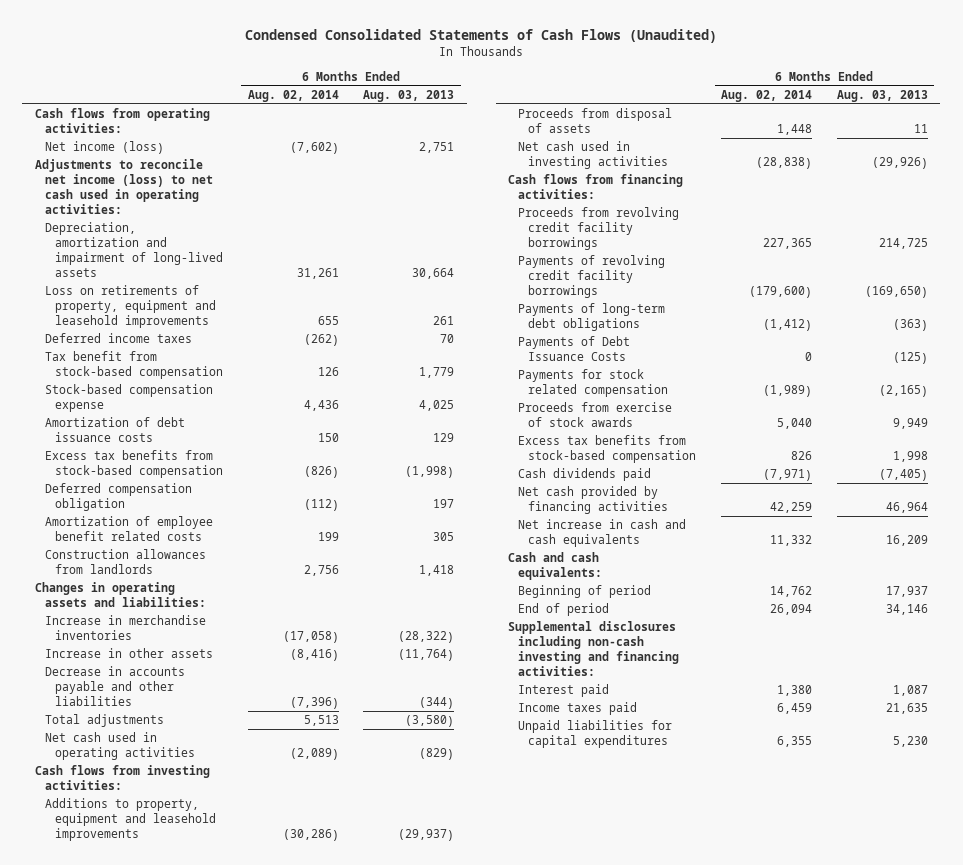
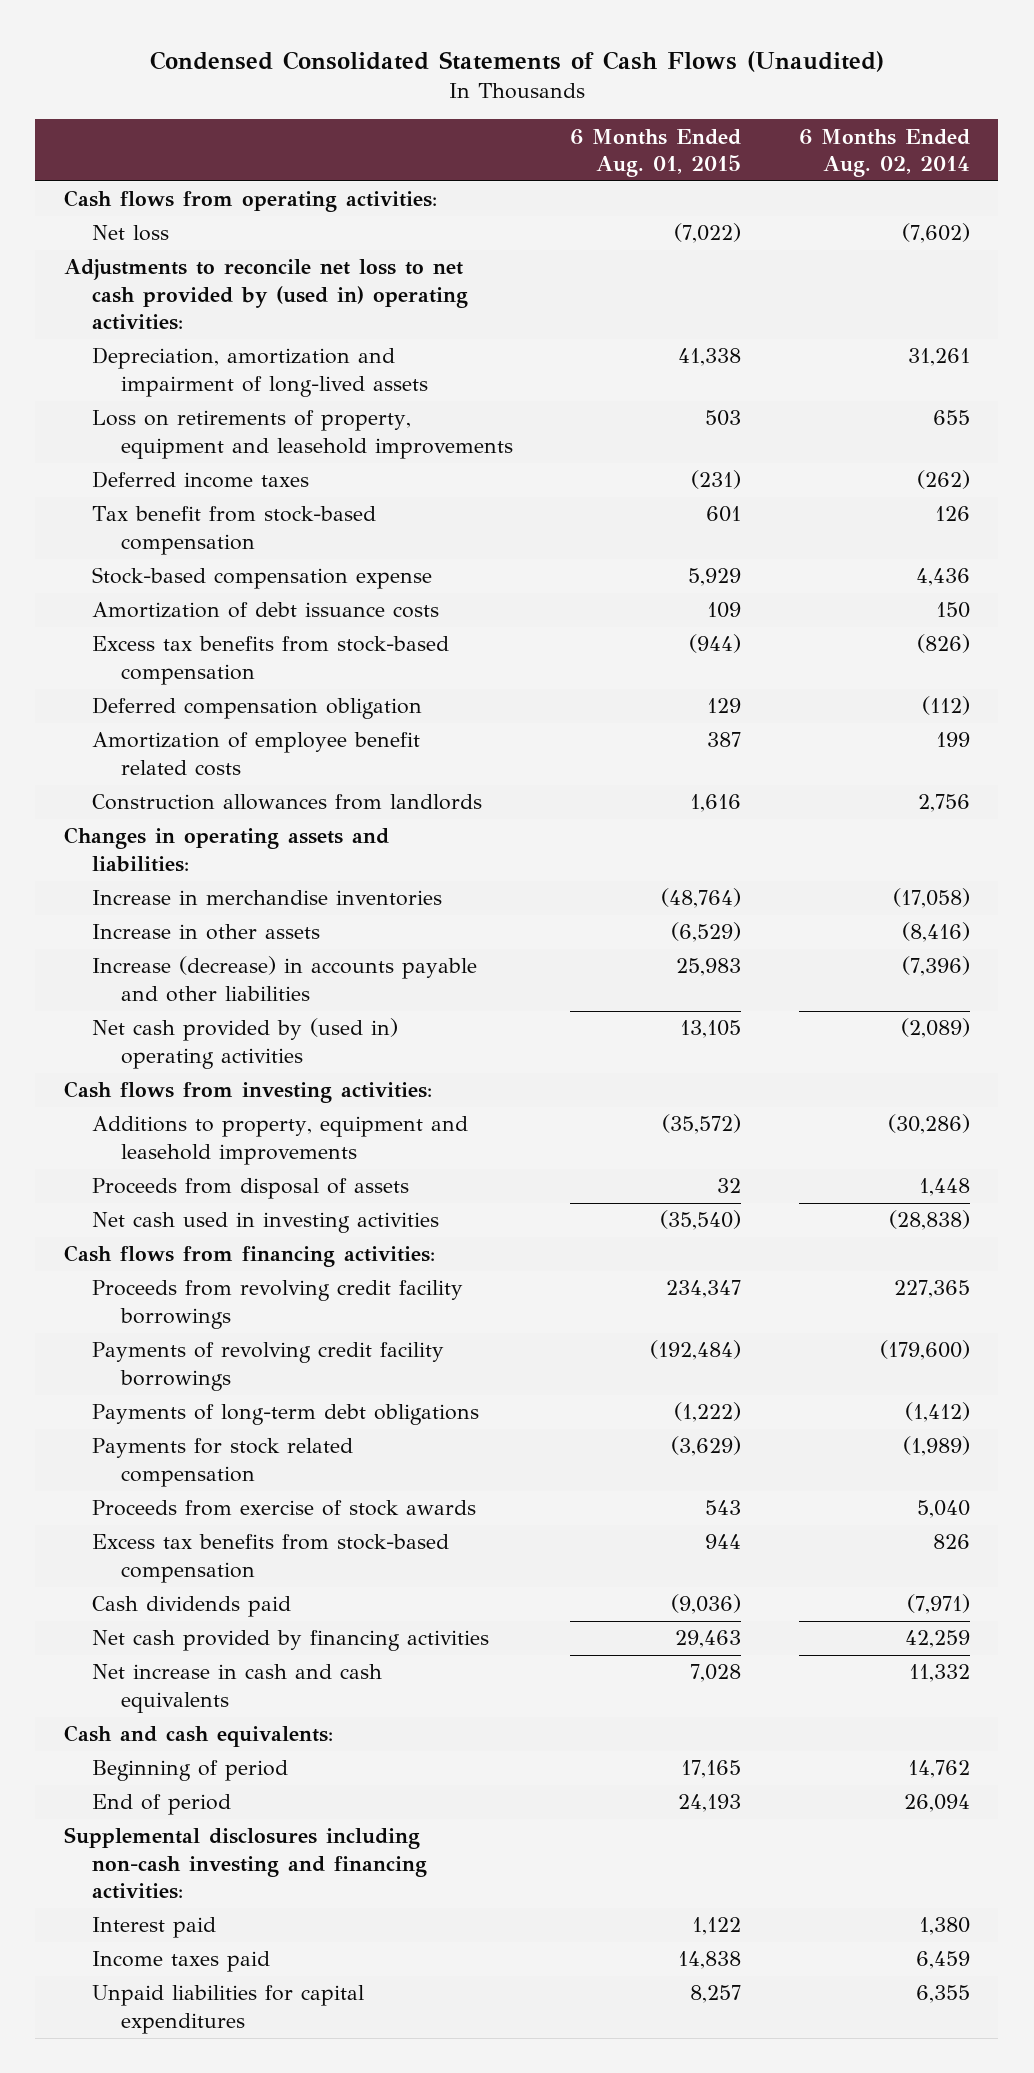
[363,89,455,102] Aug. 03, 2013 -> none
none -> [570,128,742,178] 6 Months Ended Aug. 01, 2015
[44,141,164,155] Net income (loss) -> [92,225,170,242] Net loss
[34,159,213,215] Adjustments to reconcile net income (loss) to net cash used in operating activities: -> [64,259,469,331] Adjustments to reconcile net loss to net cash provided by (used in) operating activities:
[44,714,164,728] Total adjustments -> none
[44,666,185,707] Decrease in accounts payable and other liabilities -> [92,956,478,1002] Increase (decrease) in accounts payable and other liabilities
[44,732,195,761] Net cash used in operating activities -> [92,1018,399,1069] Net cash provided by (used in) operating activities
[518,336,631,362] Payments of Debt Issuance Costs -> none

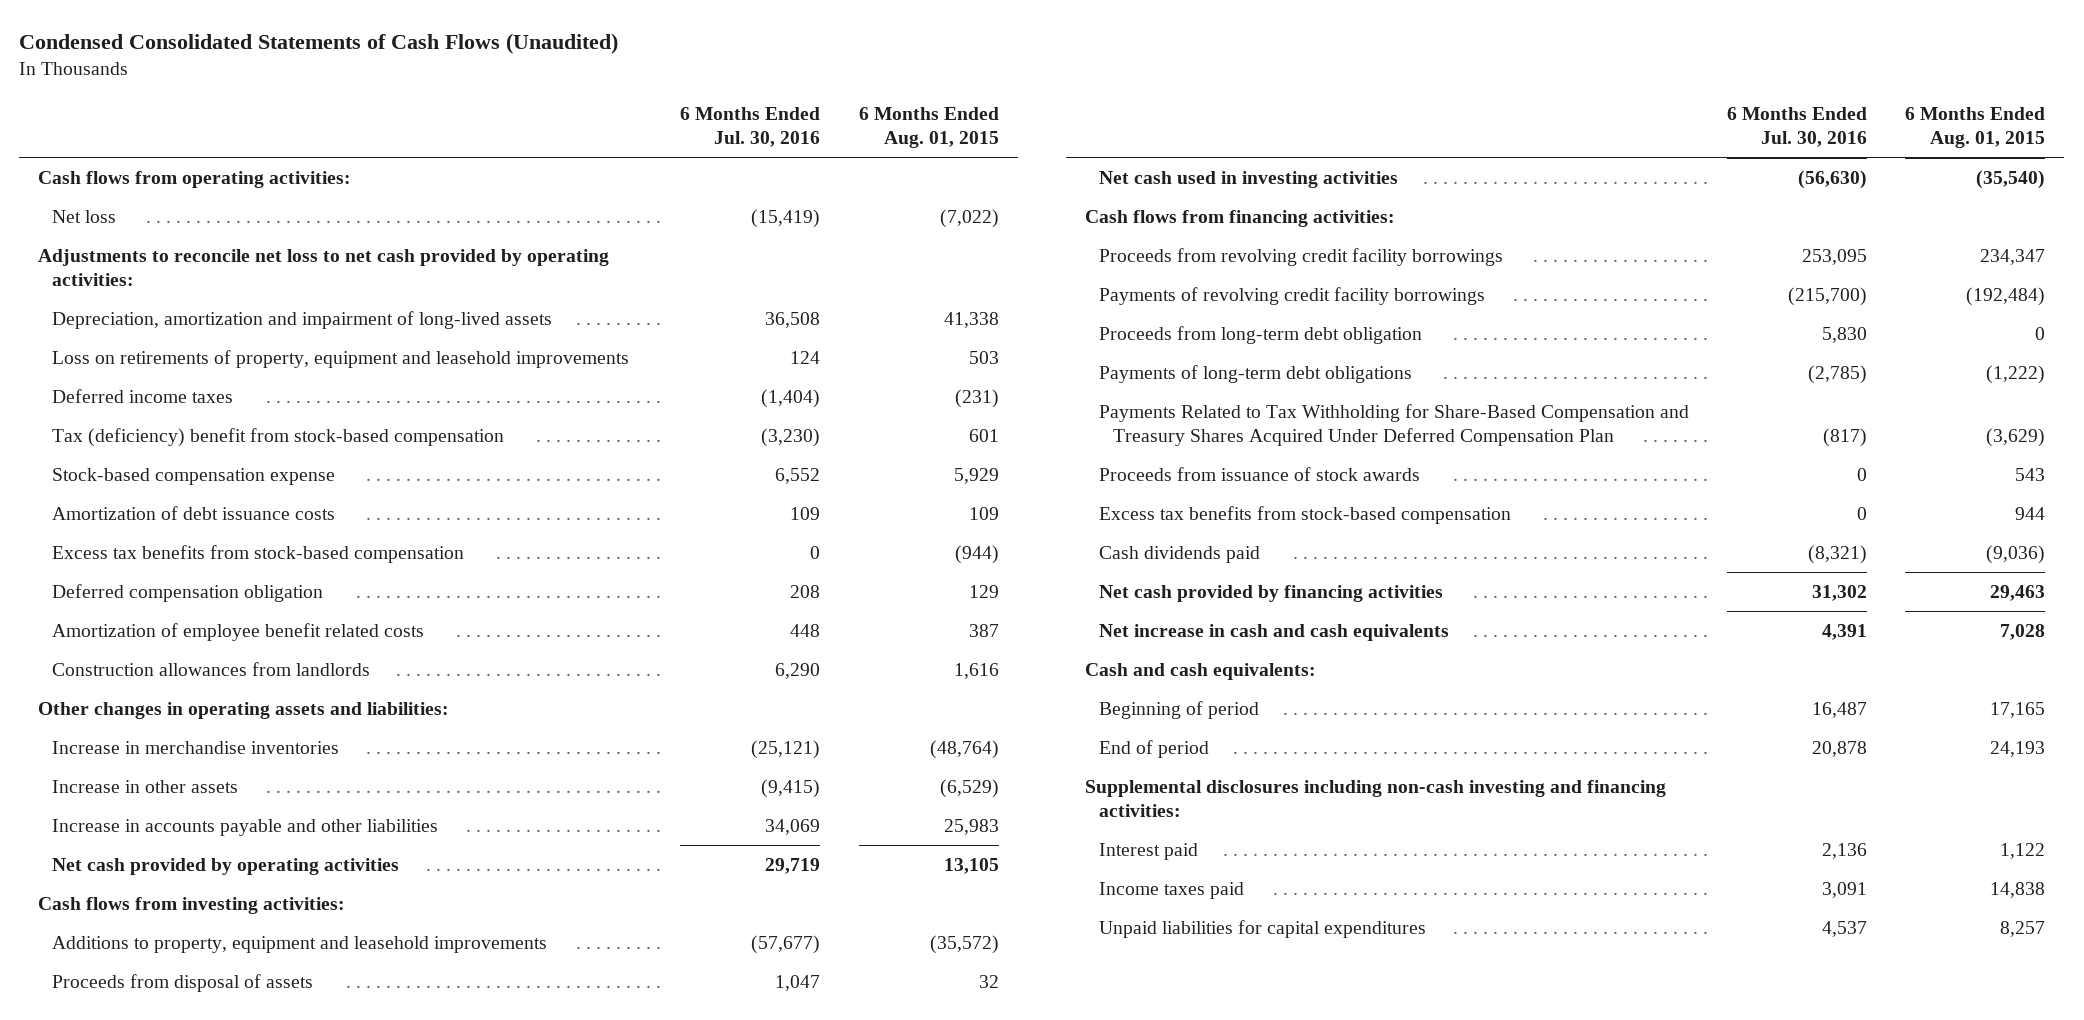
[798,128,970,178] 6 Months Ended Aug. 02, 2014 -> none
none -> [680,107,821,148] 6 Months Ended Jul. 30, 2016
[64,259,469,331] Adjustments to reconcile net loss to net cash provided by (used in) operating activities: -> [38,248,610,286] Adjustments to reconcile net loss to net cash provided by operating activities:
[92,506,377,555] Tax benefit from stock-based compensation -> [52,427,505,447] Tax (deficiency) benefit from stock-based compensation
[64,827,390,872] Changes in operating assets and liabilities: -> [38,701,450,719] Other changes in operating assets and liabilities:
[92,956,478,1002] Increase (decrease) in accounts payable and other liabilities -> [52,818,439,836] Increase in accounts payable and other liabilities
[92,1018,399,1069] Net cash provided by (used in) operating activities -> [52,857,400,875] Net cash provided by operating activities
none -> [1098,325,1422,344] Proceeds from long-term debt obligation
[92,1438,354,1487] Payments for stock related compensation -> [1098,403,1689,446] Payments Related to Tax Withholding for Share-Based Compensation and Treasury Shares Acquired Under Deferred Compensation Plan
[92,1500,477,1517] Proceeds from exercise of stock awards -> [1098,466,1420,481] Proceeds from issuance of stock awards

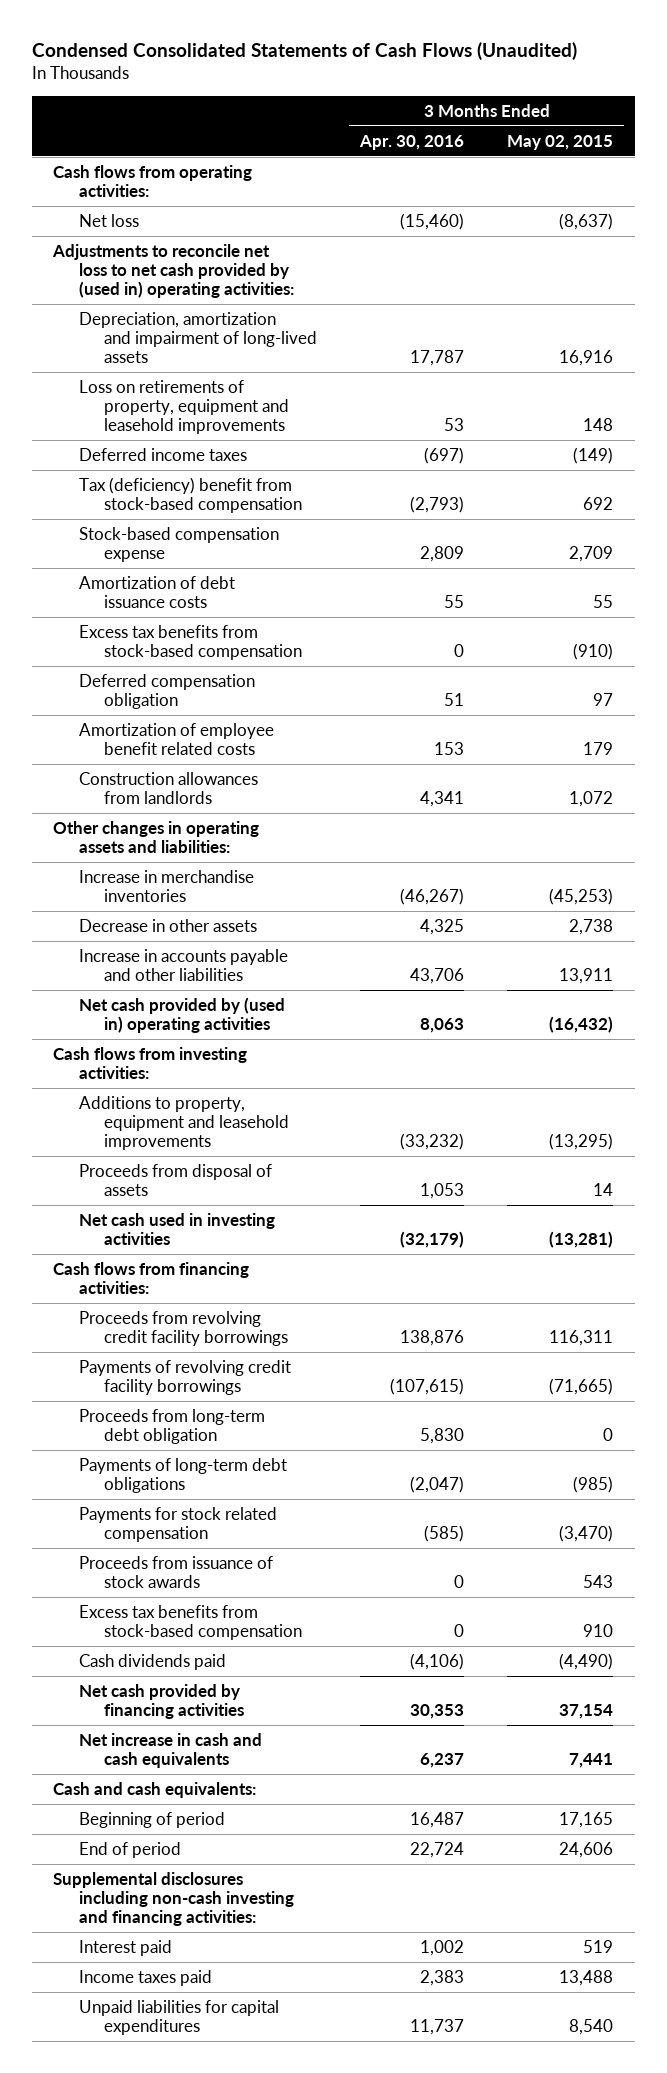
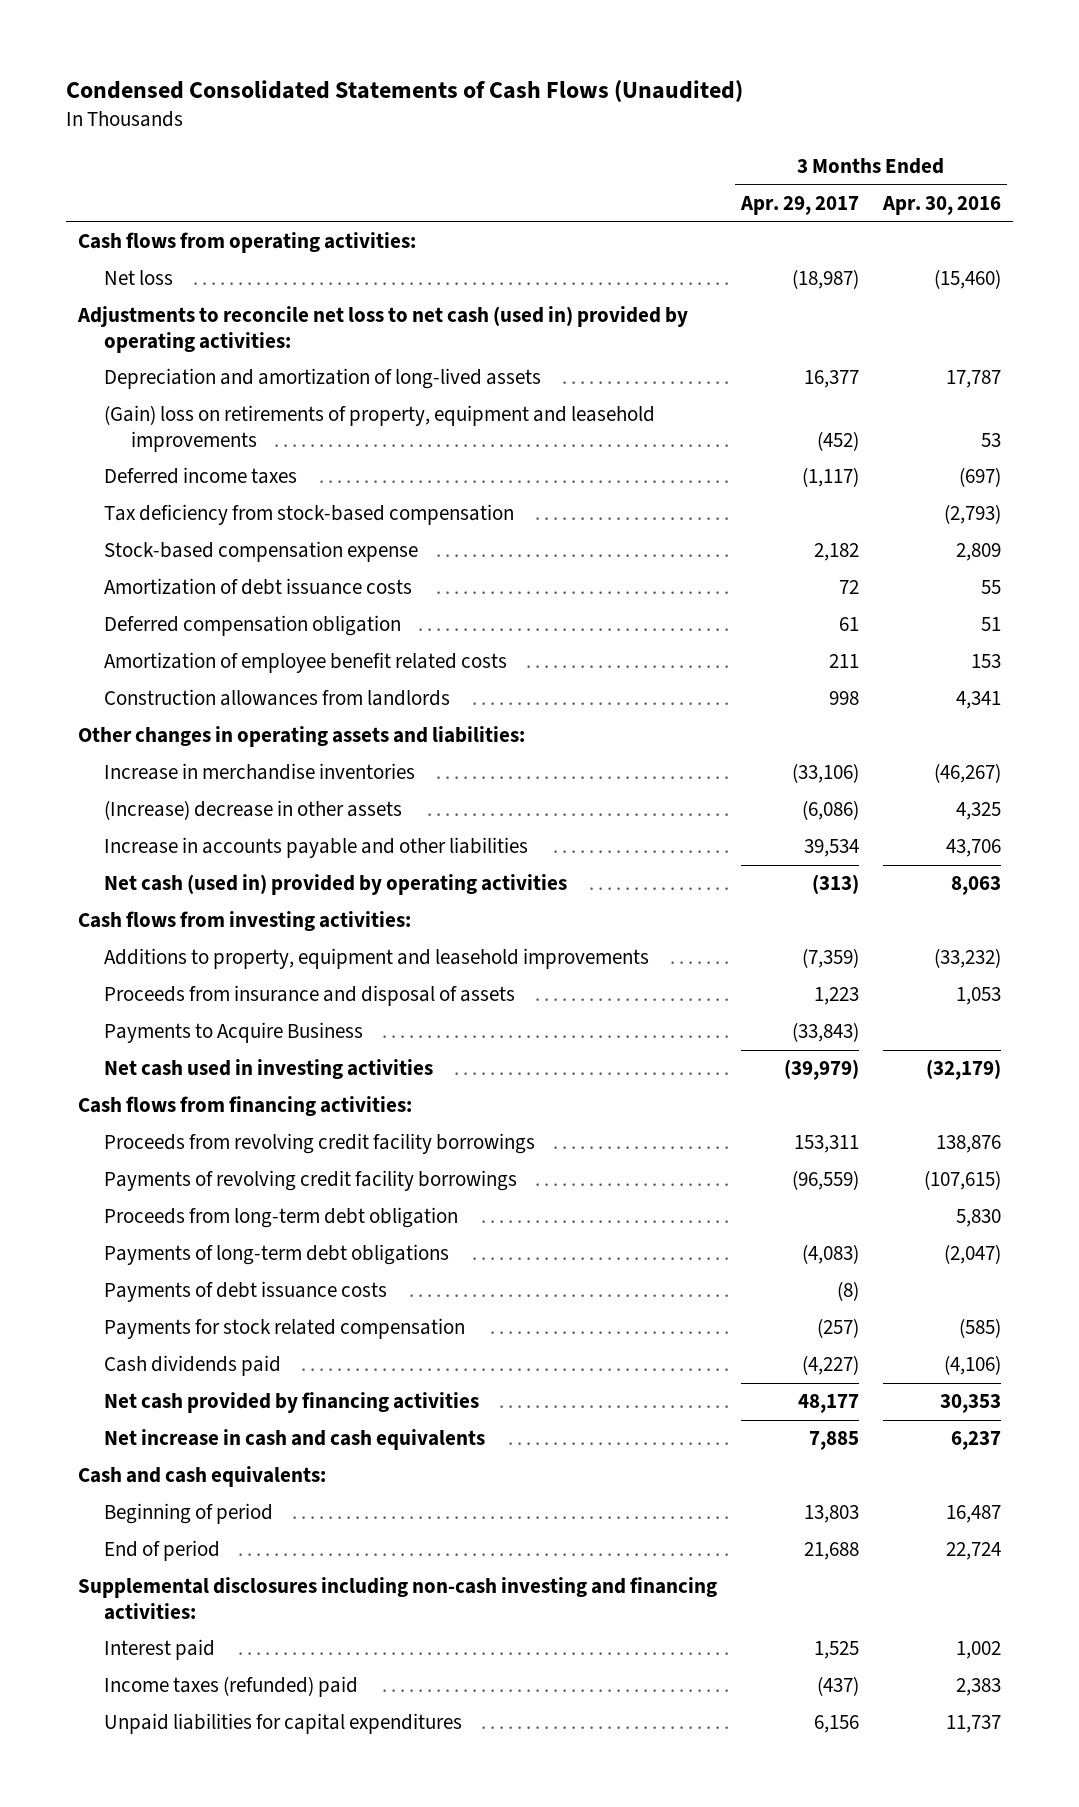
[507,134,614,150] May 02, 2015 -> none
none -> [740,195,860,215] Apr. 29, 2017
[52,243,294,299] Adjustments to reconcile net loss to net cash provided by (used in) operating activities: -> [76,306,688,353] Adjustments to reconcile net loss to net cash (used in) provided by operating activities:
[78,311,317,364] Depreciation, amortization and impairment of long-lived assets -> [104,368,542,390] Depreciation and amortization of long-lived assets
[78,379,289,435] Loss on retirements of property, equipment and leasehold improvements -> [104,405,656,452] (Gain) loss on retirements of property, equipment and leasehold improvements
[78,476,302,514] Tax (deficiency) benefit from stock-based compensation -> [104,504,515,526] Tax deficiency from stock-based compensation
[78,624,302,661] Excess tax benefits from stock-based compensation -> none
[78,918,257,932] Decrease in other assets -> [104,800,403,821] (Increase) decrease in other assets
[78,996,285,1034] Net cash provided by (used in) operating activities -> [104,874,568,896] Net cash (used in) provided by operating activities
[78,1163,272,1197] Proceeds from disposal of assets -> [104,985,516,1007] Proceeds from insurance and disposal of assets
none -> [104,1022,364,1044] Payments to Acquire Business
none -> [104,1281,388,1303] Payments of debt issuance costs
[78,1555,273,1589] Proceeds from issuance of stock awards -> none
[78,1604,302,1641] Excess tax benefits from stock-based compensation -> none
[78,1969,212,1986] Income taxes paid -> [104,1676,359,1698] Income taxes (refunded) paid

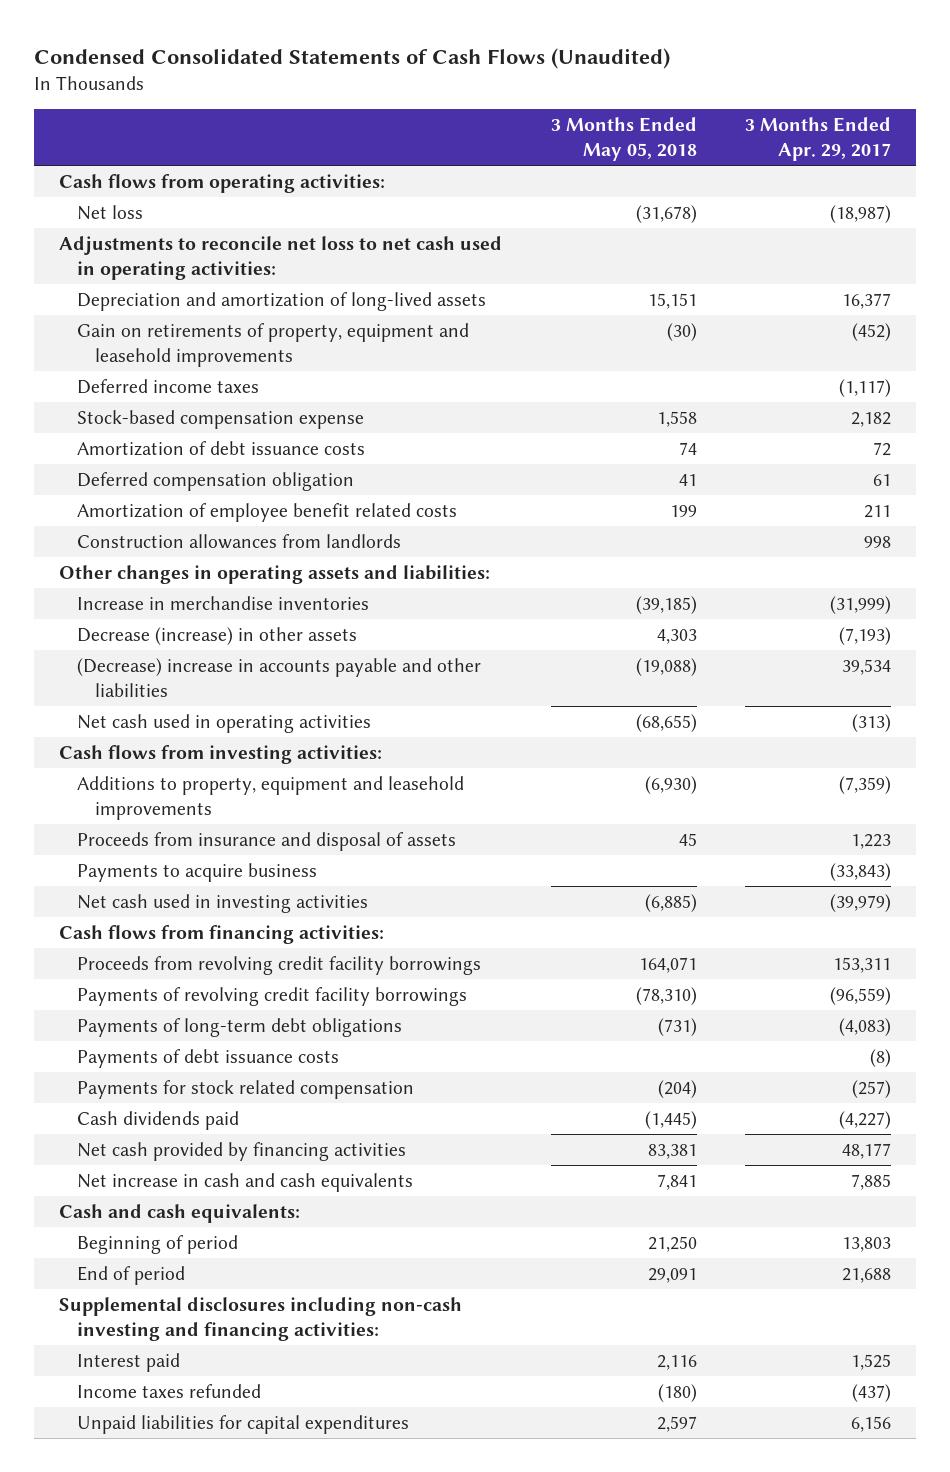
[882,195,1002,215] Apr. 30, 2016 -> none
none -> [550,117,697,161] 3 Months Ended May 05, 2018
[76,306,688,353] Adjustments to reconcile net loss to net cash (used in) provided by operating activities: -> [58,235,502,280] Adjustments to reconcile net loss to net cash used in operating activities:
[104,405,656,452] (Gain) loss on retirements of property, equipment and leasehold improvements -> [76,322,469,367] Gain on retirements of property, equipment and leasehold improvements
[104,504,515,526] Tax deficiency from stock-based compensation -> none
[792,763,860,784] (33,106) -> [830,595,892,614] (31,999)
[104,800,403,821] (Increase) decrease in other assets -> [76,626,357,645] Decrease (increase) in other assets
[802,800,860,821] (6,086) -> [839,626,892,645] (7,193)
[104,837,529,859] Increase in accounts payable and other liabilities -> [76,657,481,697] (Decrease) increase in accounts payable and other liabilities
[104,874,568,896] Net cash (used in) provided by operating activities -> [76,713,371,733] Net cash used in operating activities
[104,1022,364,1044] Payments to Acquire Business -> [76,862,317,882] Payments to acquire business
[104,1207,459,1229] Proceeds from long-term debt obligation -> none
[104,1676,359,1698] Income taxes (refunded) paid -> [76,1383,261,1398] Income taxes refunded

